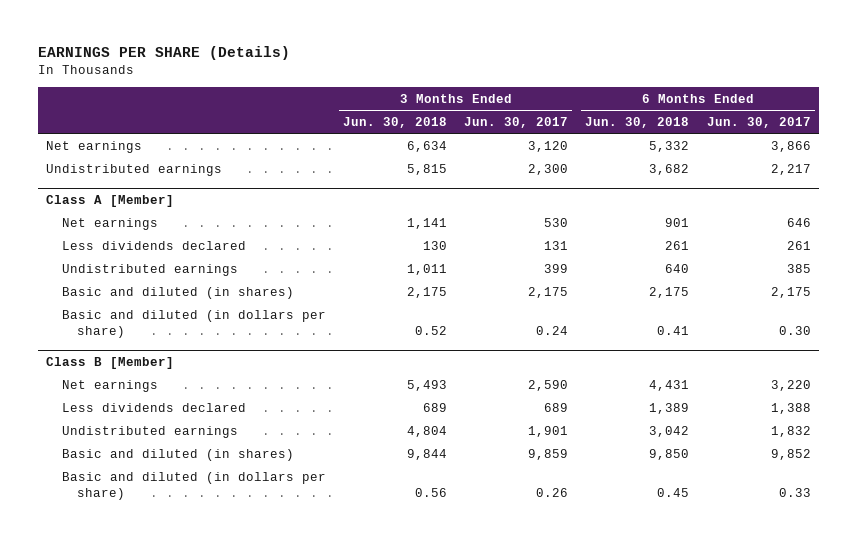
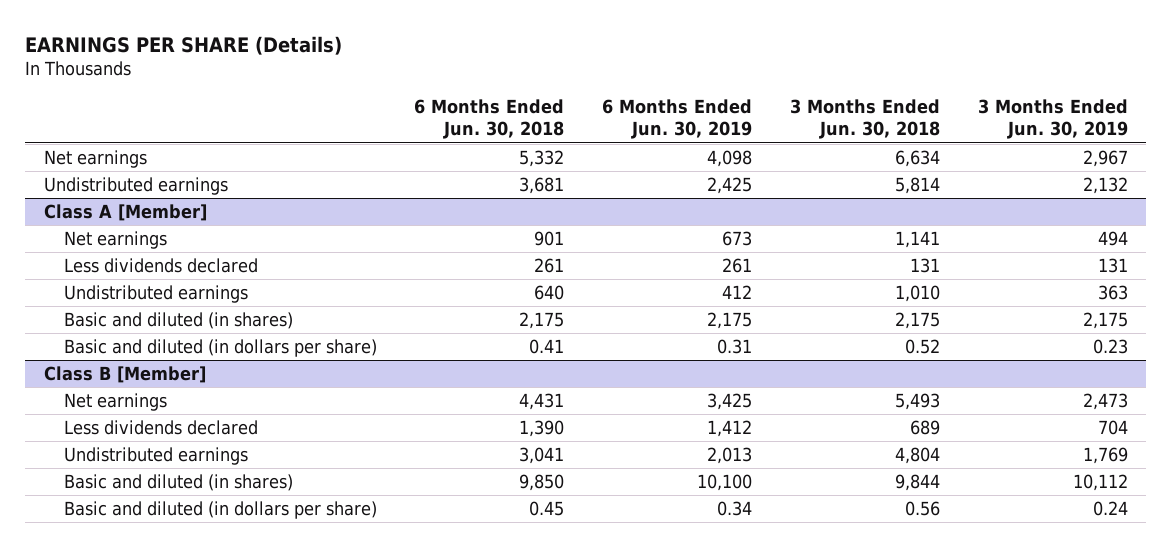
[464,116,569,128] Jun. 30, 2017 -> none
[706,116,811,128] Jun. 30, 2017 -> none
none -> [602,98,753,140] 6 Months Ended Jun. 30, 2019
none -> [977,98,1128,140] 3 Months Ended Jun. 30, 2019
[406,163,447,175] 5,815 -> [894,177,940,195] 5,814
[649,163,690,175] 3,682 -> [519,177,565,195] 3,681
[422,240,447,250] 130 -> [909,258,940,274] 131
[406,263,447,275] 1,011 -> [894,285,940,303] 1,010
[649,402,690,414] 1,389 -> [519,420,565,438] 1,390
[649,425,690,437] 3,042 -> [519,447,565,465] 3,041

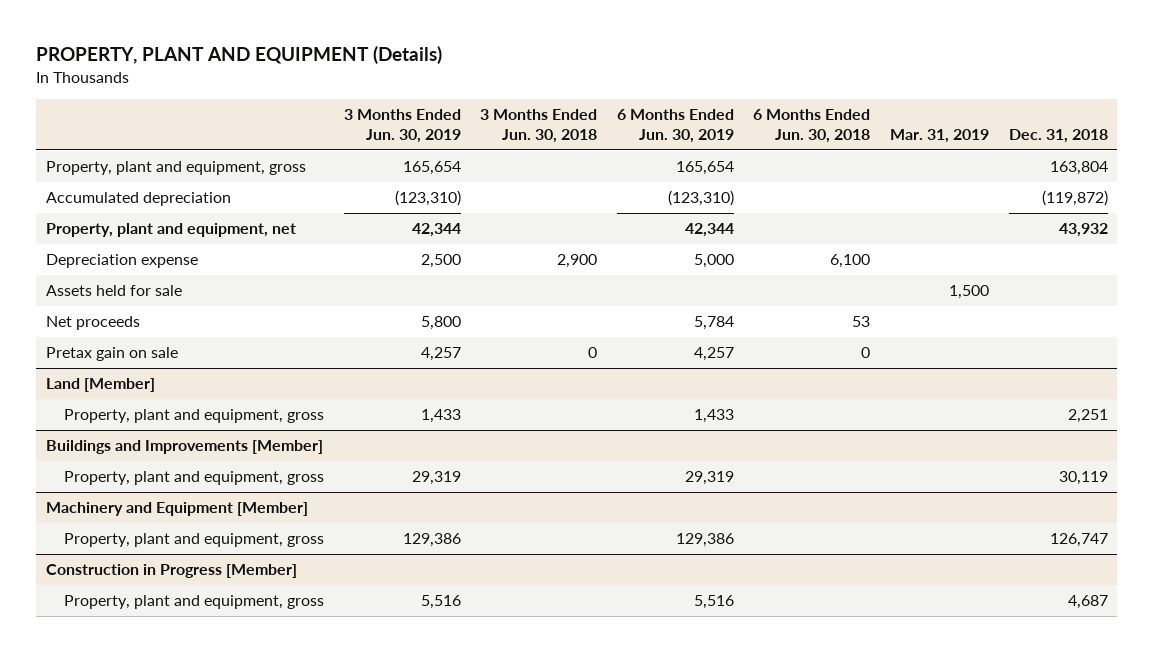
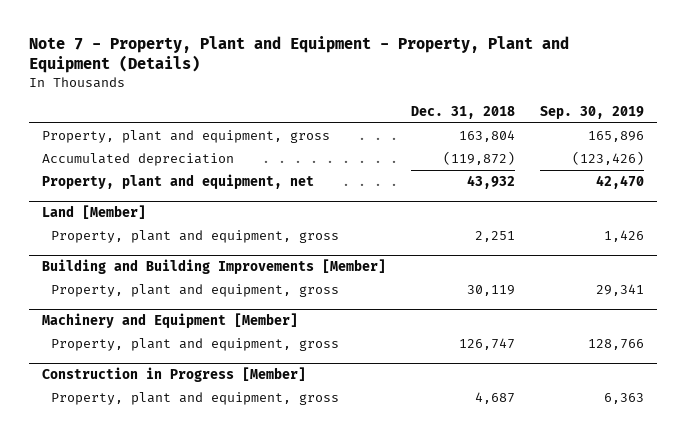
[35,45,442,64] PROPERTY, PLANT AND EQUIPMENT (Details) -> [29,36,570,74] Note 7 - Property, Plant and Equipment - Property, Plant and Equipment (Details)
[343,109,461,143] 3 Months Ended Jun. 30, 2019 -> none
[480,109,598,143] 3 Months Ended Jun. 30, 2018 -> none
[616,109,734,143] 6 Months Ended Jun. 30, 2019 -> none
[753,109,871,143] 6 Months Ended Jun. 30, 2018 -> none
[889,128,989,143] Mar. 31, 2019 -> none
none -> [540,105,645,119] Sep. 30, 2019
[45,254,198,269] Depreciation expense -> none
[45,285,182,297] Assets held for sale -> none
[45,316,140,331] Net proceeds -> none
[45,347,178,362] Pretax gain on sale -> none
[45,440,323,455] Buildings and Improvements [Member] -> [41,259,386,275] Building and Building Improvements [Member]

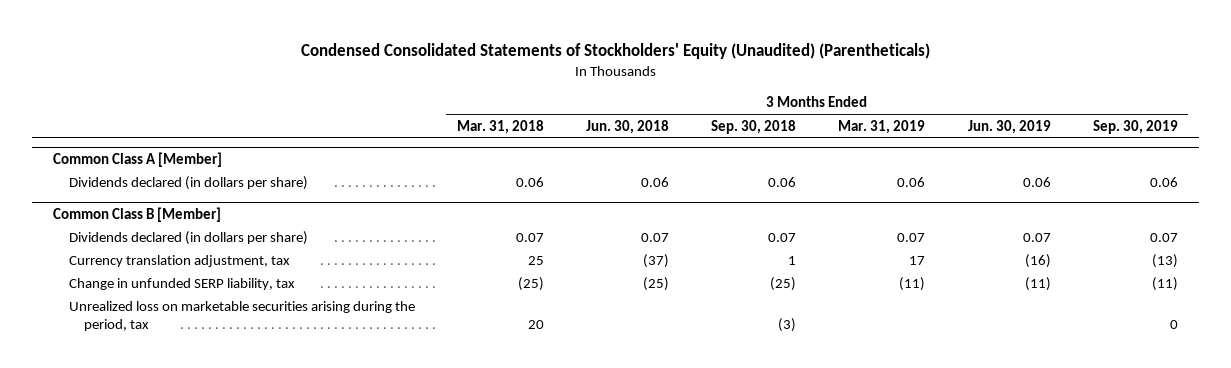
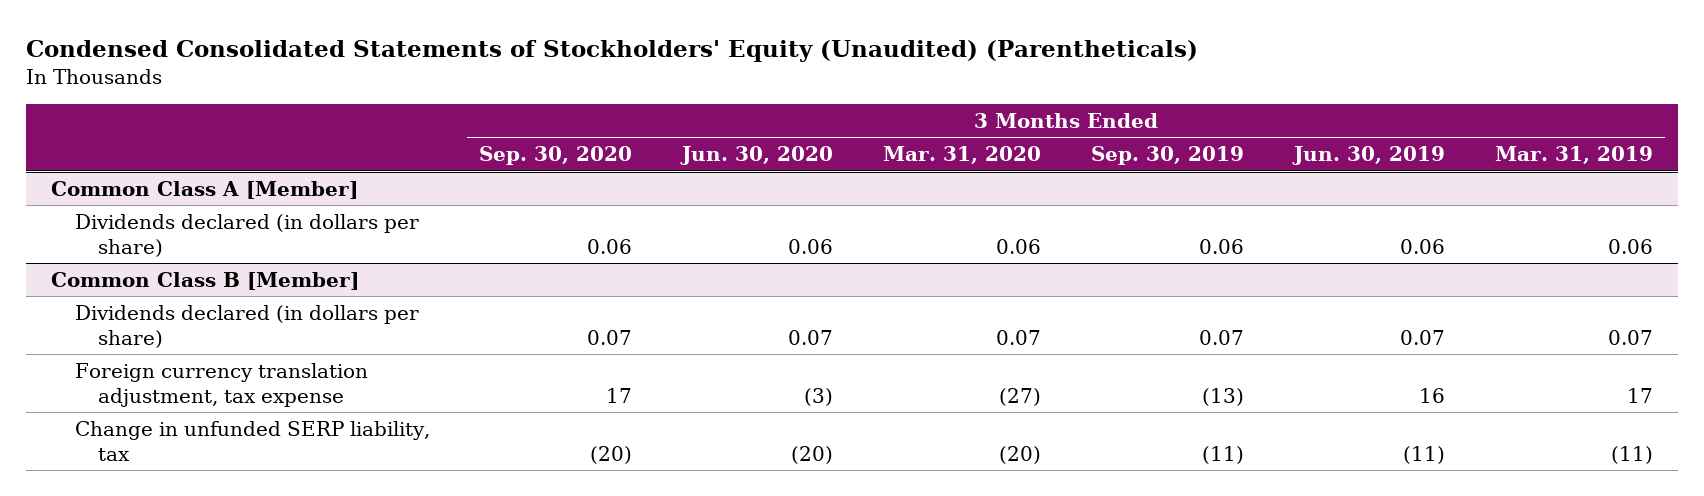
[456,119,544,134] Mar. 31, 2018 -> none
[586,119,670,134] Jun. 30, 2018 -> none
[711,119,797,134] Sep. 30, 2018 -> none
none -> [479,146,633,166] Sep. 30, 2020
none -> [680,146,834,166] Jun. 30, 2020
none -> [883,146,1042,165] Mar. 31, 2020
[68,254,290,267] Currency translation adjustment, tax -> [74,362,368,407] Foreign currency translation adjustment, tax expense
[1024,253,1051,268] (16) -> [1418,387,1445,403] 16
[68,300,415,331] Unrealized loss on marketable securities arising during the period, tax -> none

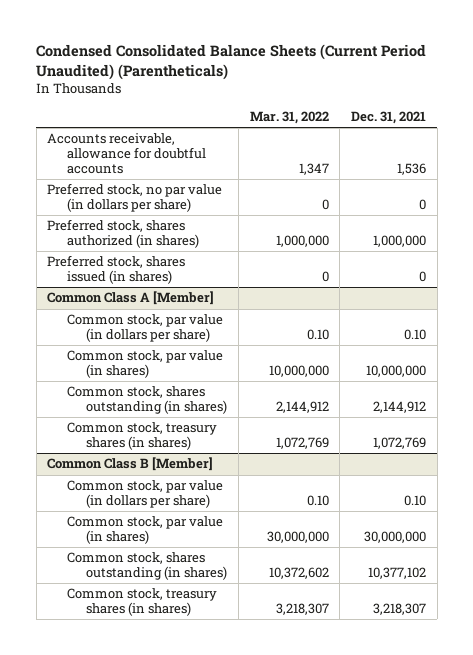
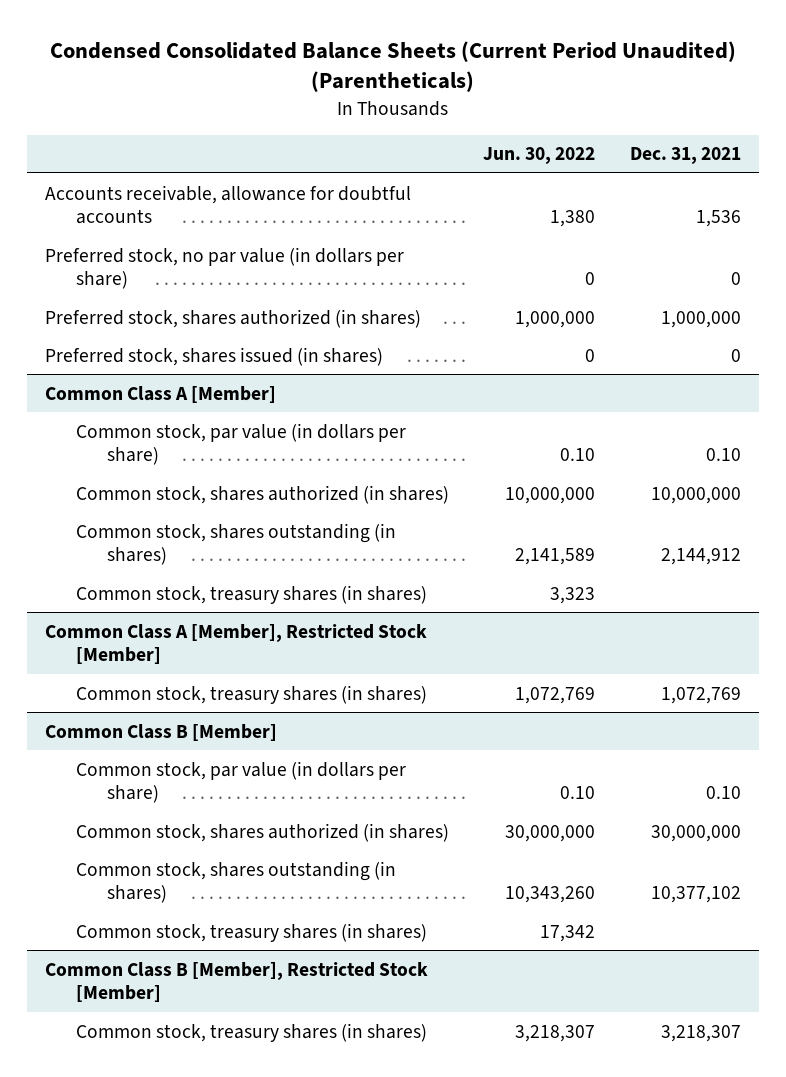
[249,111,329,125] Mar. 31, 2022 -> none
none -> [483,147,596,165] Jun. 30, 2022
[66,350,223,379] Common stock, par value (in shares) -> [75,484,449,504] Common stock, shares authorized (in shares)
none -> [75,584,427,604] Common stock, treasury shares (in shares)
none -> [44,623,427,664] Common Class A [Member], Restricted Stock [Member]
[66,516,223,545] Common stock, par value (in shares) -> [75,822,449,842] Common stock, shares authorized (in shares)
none -> [75,922,427,942] Common stock, treasury shares (in shares)
none -> [44,961,428,1002] Common Class B [Member], Restricted Stock [Member]

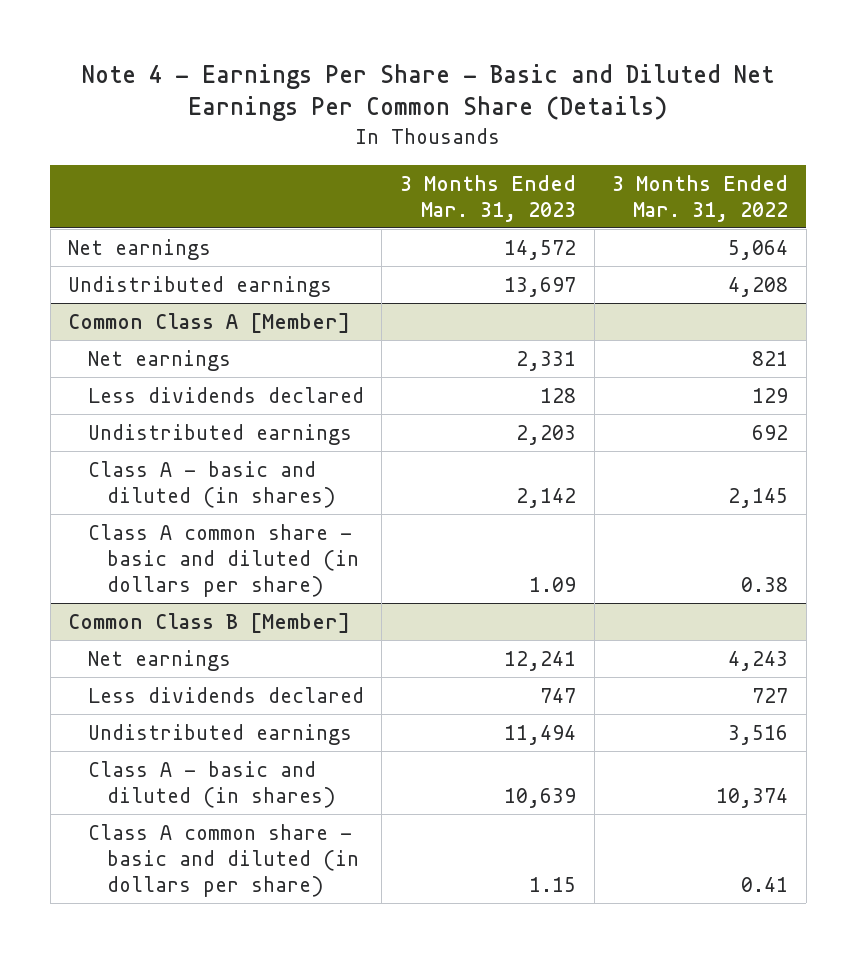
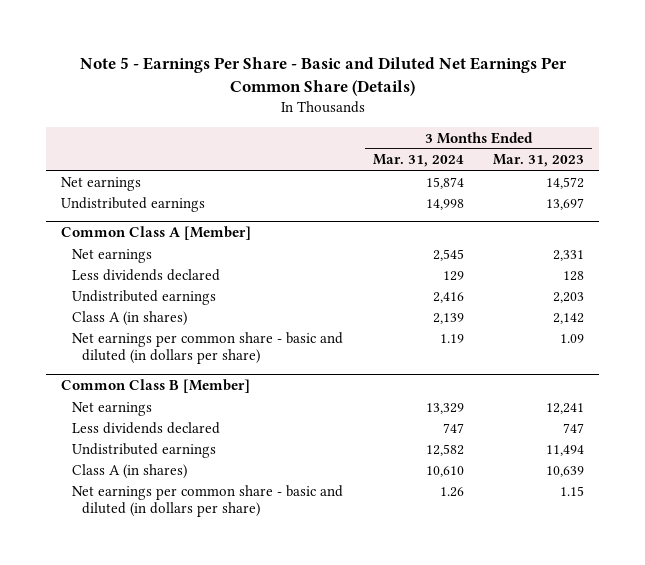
[82,63,775,122] Note 4 - Earnings Per Share - Basic and Diluted Net Earnings Per Common Share (Details) -> [79,57,567,97] Note 5 - Earnings Per Share - Basic and Diluted Net Earnings Per Common Share (Details)
[612,174,789,222] 3 Months Ended Mar. 31, 2022 -> none
none -> [372,154,464,168] Mar. 31, 2024
[87,460,337,508] Class A - basic and diluted (in shares) -> [71,310,187,326] Class A (in shares)
[87,523,360,598] Class A common share - basic and diluted (in dollars per share) -> [71,331,343,365] Net earnings per common share - basic and diluted (in dollars per share)
[87,760,337,808] Class A - basic and diluted (in shares) -> [71,463,187,479] Class A (in shares)
[87,823,360,898] Class A common share - basic and diluted (in dollars per share) -> [71,484,343,518] Net earnings per common share - basic and diluted (in dollars per share)

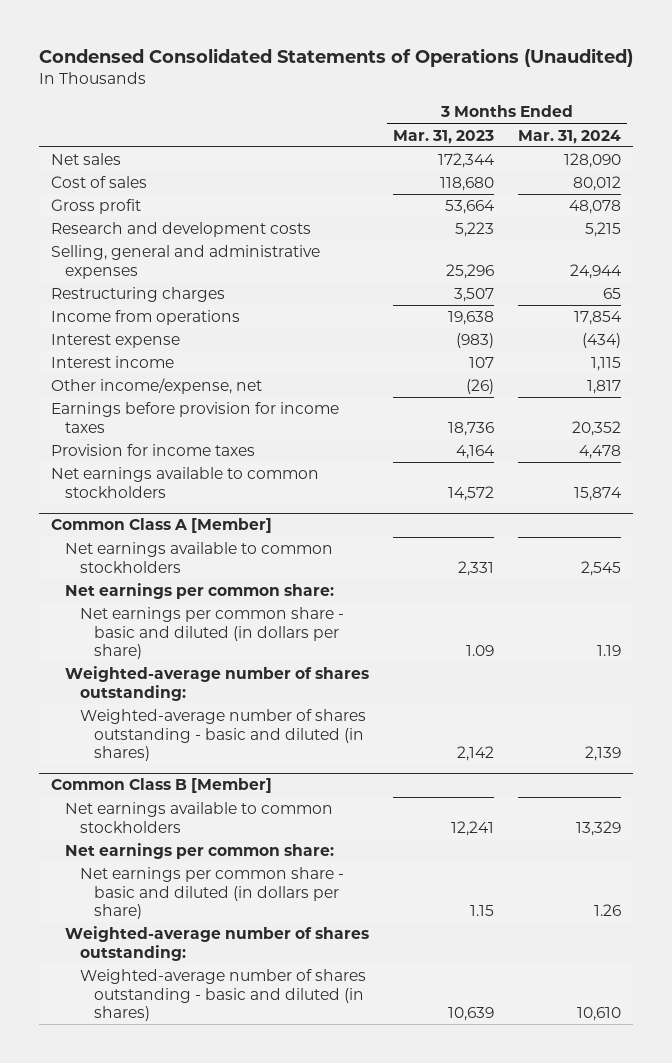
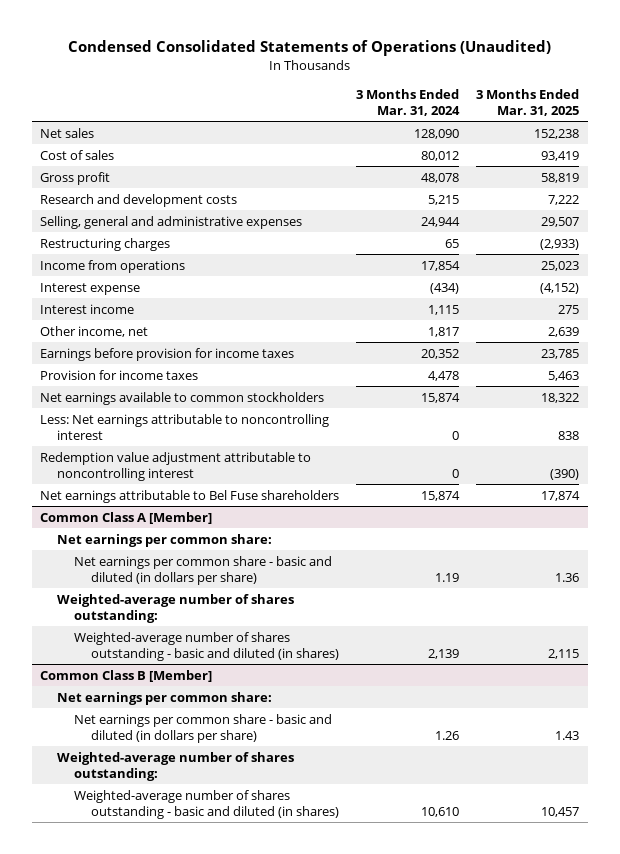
[393,129,495,144] Mar. 31, 2023 -> none
none -> [476,88,580,116] 3 Months Ended Mar. 31, 2025
[50,378,262,395] Other income/expense, net -> [40,325,149,337] Other income, net
none -> [40,413,330,440] Less: Net earnings attributable to noncontrolling interest
none -> [40,451,312,481] Redemption value adjustment attributable to noncontrolling interest
none -> [40,489,340,503] Net earnings attributable to Bel Fuse shareholders
[65,542,334,573] Net earnings available to common stockholders -> none
[65,802,334,833] Net earnings available to common stockholders -> none

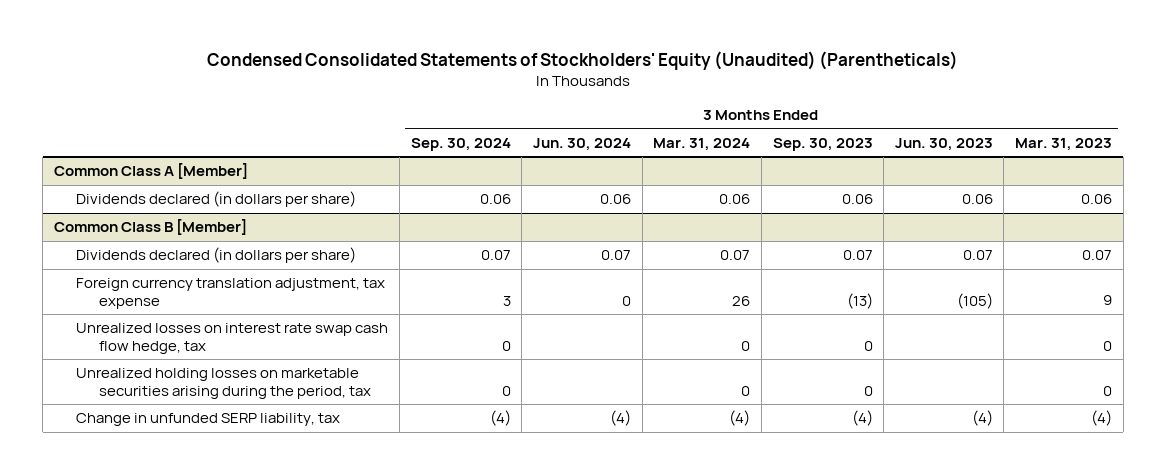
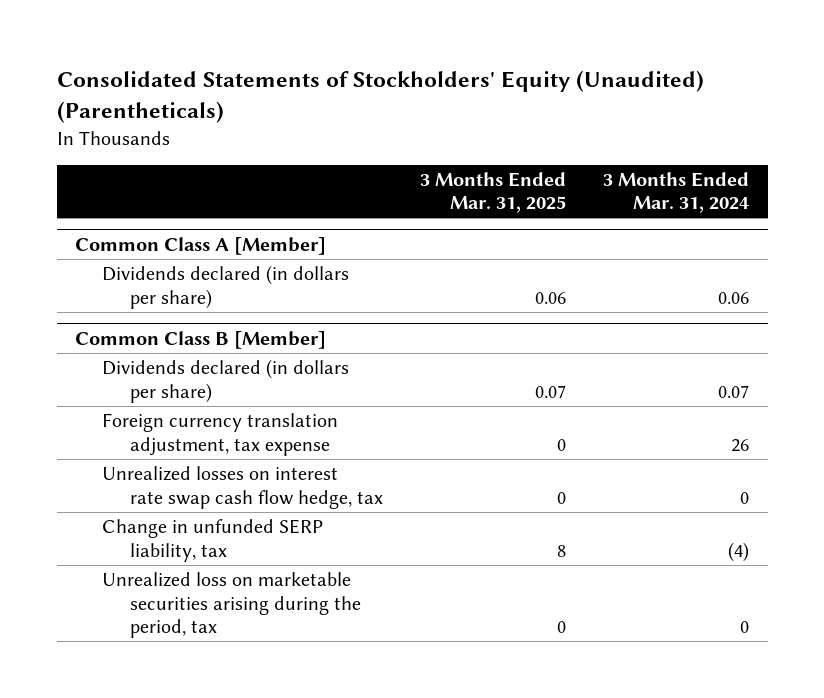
[207,50,959,70] Condensed Consolidated Statements of Stockholders' Equity (Unaudited) (Parentheticals) -> [56,70,704,124] Consolidated Statements of Stockholders' Equity (Unaudited) (Parentheticals)
[410,137,511,151] Sep. 30, 2024 -> none
[532,137,631,151] Jun. 30, 2024 -> none
[772,137,873,151] Sep. 30, 2023 -> none
[894,137,993,151] Jun. 30, 2023 -> none
[1015,137,1113,151] Mar. 31, 2023 -> none
none -> [419,171,566,214] 3 Months Ended Mar. 31, 2025
[76,368,371,399] Unrealized holding losses on marketable securities arising during the period, tax -> none
none -> [102,571,361,639] Unrealized loss on marketable securities arising during the period, tax

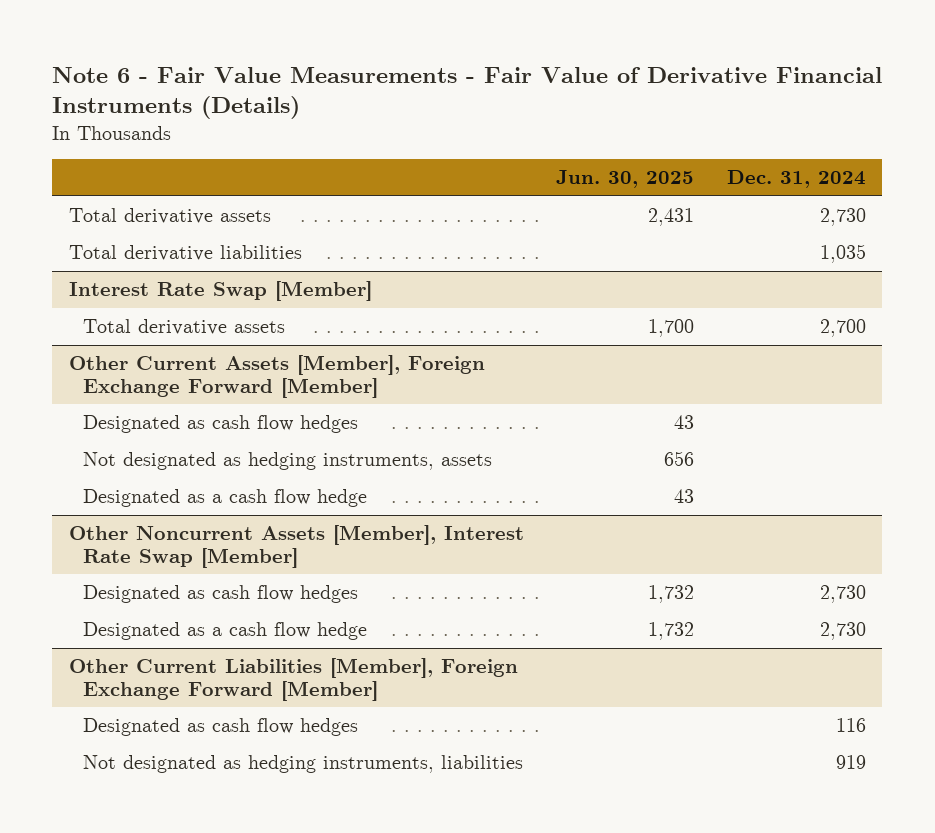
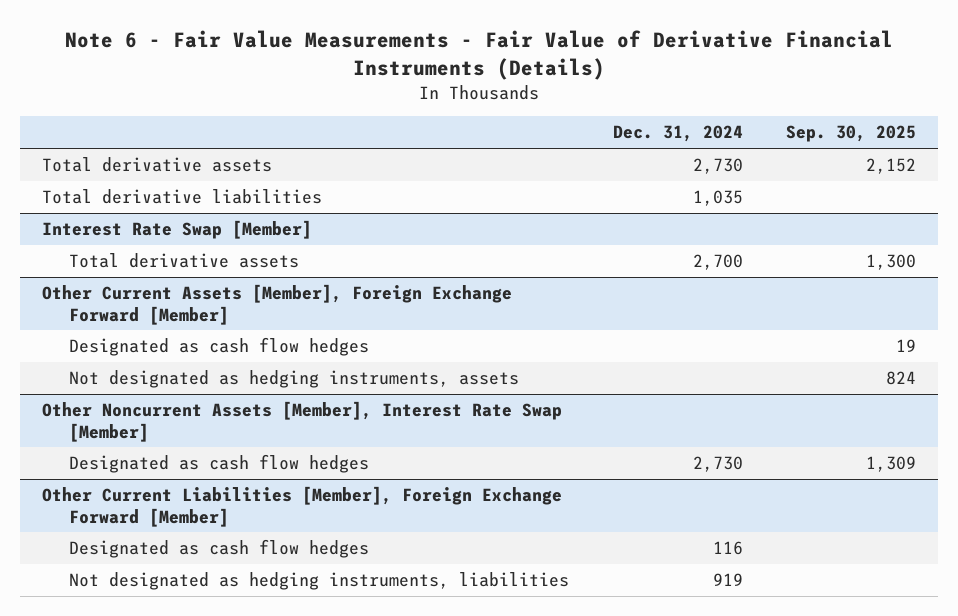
[556,170,695,189] Jun. 30, 2025 -> none
none -> [786,125,917,143] Sep. 30, 2025
[83,489,368,508] Designated as a cash flow hedge -> none
[83,622,368,641] Designated as a cash flow hedge -> none

